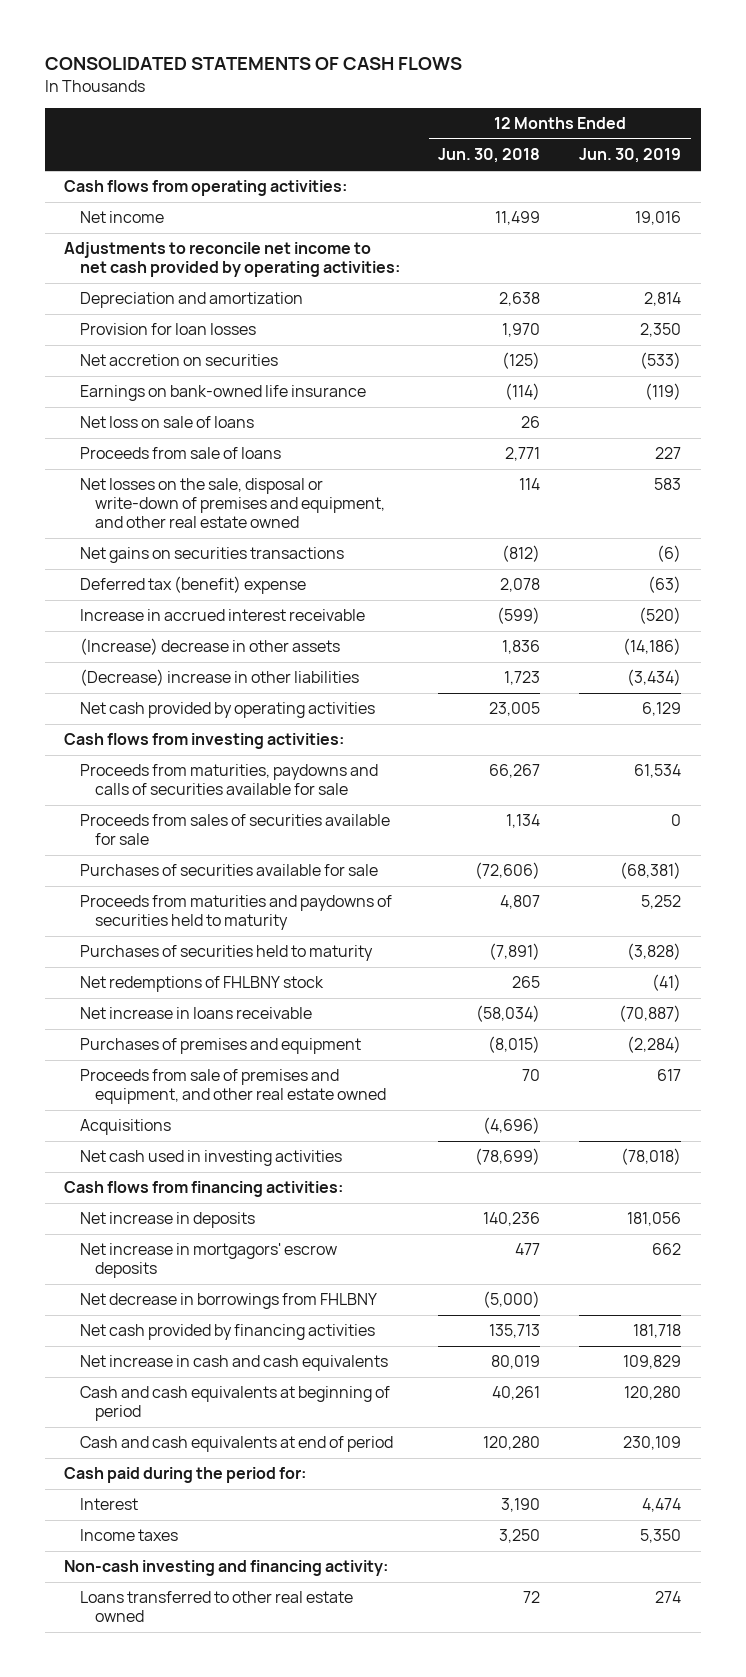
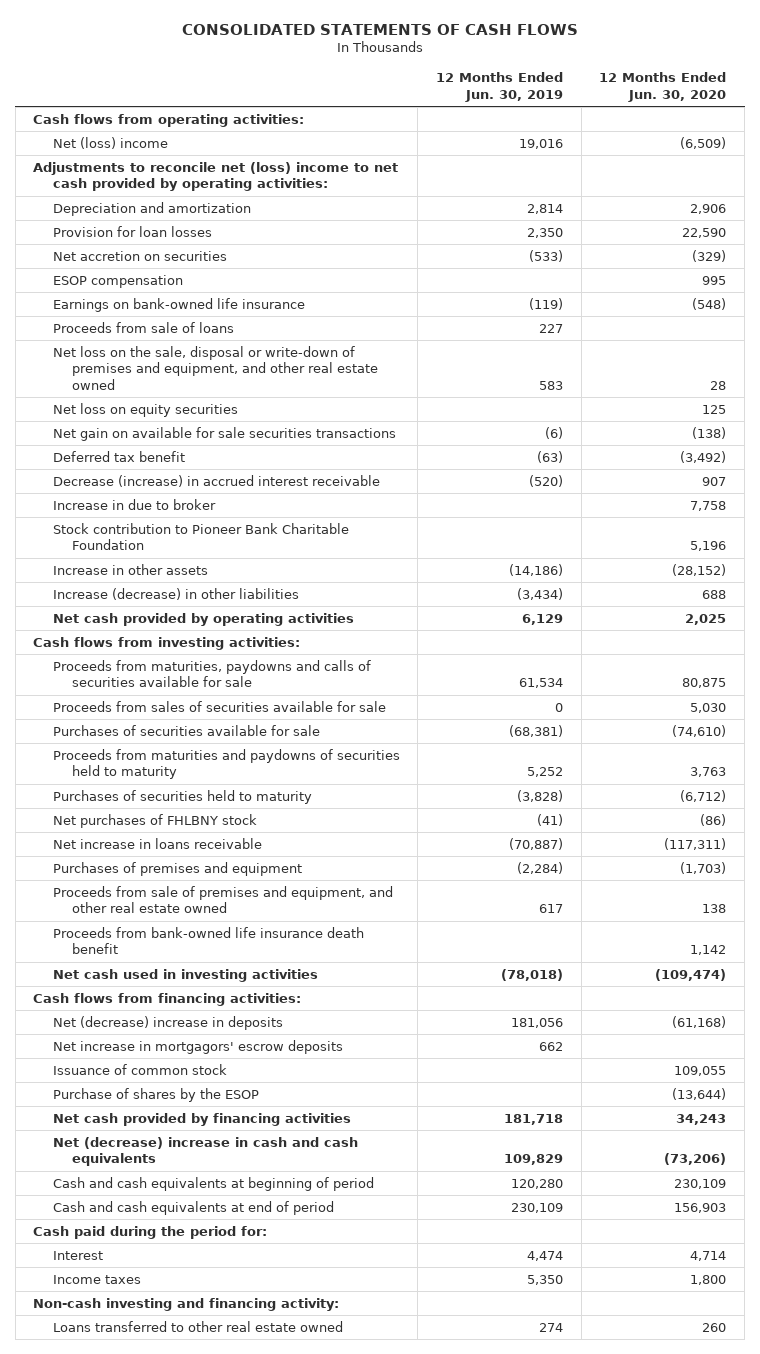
[438,148,541,164] Jun. 30, 2018 -> none
none -> [599,72,727,102] 12 Months Ended Jun. 30, 2020
[79,211,164,224] Net income -> [52,136,168,149] Net (loss) income
[64,242,400,278] Adjustments to reconcile net income to net cash provided by operating activities: -> [33,161,399,192] Adjustments to reconcile net (loss) income to net cash provided by operating activities:
none -> [52,274,183,288] ESOP compensation
[79,416,254,429] Net loss on sale of loans -> none
[79,478,385,529] Net losses on the sale, disposal or write-down of premises and equipment, and other real estate owned -> [52,345,379,390] Net loss on the sale, disposal or write-down of premises and equipment, and other real estate owned
none -> [52,402,238,417] Net loss on equity securities
[79,547,344,564] Net gains on securities transactions -> [52,426,396,441] Net gain on available for sale securities transactions
[79,576,306,595] Deferred tax (benefit) expense -> [52,450,185,462] Deferred tax benefit
[79,609,365,622] Increase in accrued interest receivable -> [52,474,380,487] Decrease (increase) in accrued interest receivable
none -> [52,498,216,510] Increase in due to broker
none -> [52,522,349,551] Stock contribution to Pioneer Bank Charitable Foundation
[79,638,340,656] (Increase) decrease in other assets -> [52,563,208,575] Increase in other assets
[79,669,359,687] (Decrease) increase in other liabilities -> [52,587,299,600] Increase (decrease) in other liabilities
[79,976,324,993] Net redemptions of FHLBNY stock -> [52,813,257,828] Net purchases of FHLBNY stock
[79,1119,171,1136] Acquisitions -> none
none -> [52,926,364,955] Proceeds from bank-owned life insurance death benefit
[79,1212,255,1229] Net increase in deposits -> [52,1015,283,1030] Net (decrease) increase in deposits
[79,1293,377,1310] Net decrease in borrowings from FHLBNY -> none
none -> [52,1063,227,1075] Issuance of common stock
none -> [52,1087,259,1102] Purchase of shares by the ESOP
[79,1355,388,1372] Net increase in cash and cash equivalents -> [52,1136,358,1167] Net (decrease) increase in cash and cash equivalents

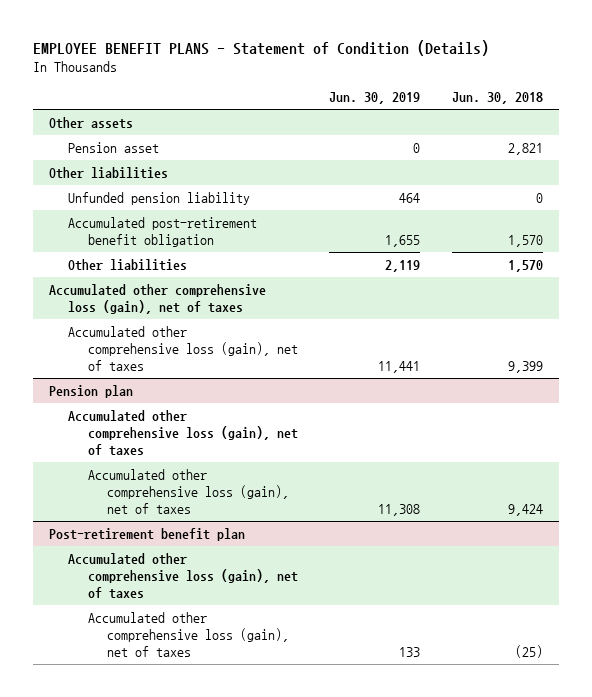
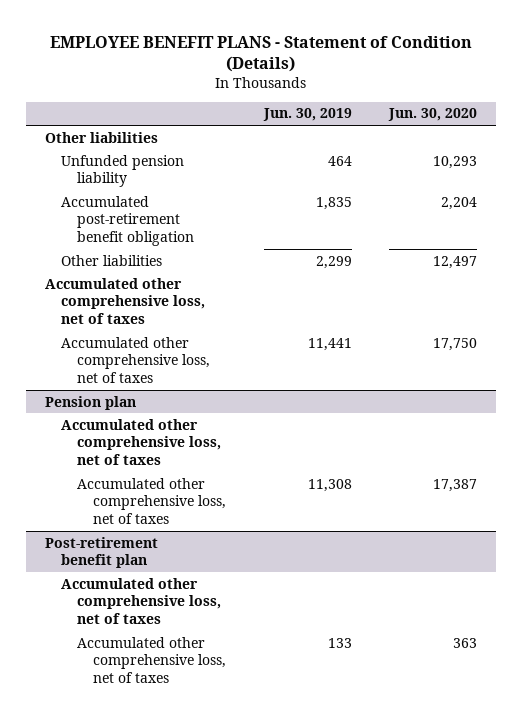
[452,92,544,105] Jun. 30, 2018 -> none
none -> [388,108,478,122] Jun. 30, 2020
[48,116,133,129] Other assets -> none
[68,141,160,153] Pension asset -> none
[385,234,421,247] 1,655 -> [315,196,352,210] 1,835
[385,259,421,272] 2,119 -> [315,255,352,269] 2,299
[48,283,266,314] Accumulated other comprehensive loss (gain), net of taxes -> [44,277,205,325] Accumulated other comprehensive loss, net of taxes
[68,325,298,372] Accumulated other comprehensive loss (gain), net of taxes -> [60,336,210,384] Accumulated other comprehensive loss, net of taxes
[68,409,298,457] Accumulated other comprehensive loss (gain), net of taxes -> [60,418,221,466] Accumulated other comprehensive loss, net of taxes
[87,468,289,515] Accumulated other comprehensive loss (gain), net of taxes -> [76,477,226,525] Accumulated other comprehensive loss, net of taxes
[68,552,298,600] Accumulated other comprehensive loss (gain), net of taxes -> [60,577,221,625] Accumulated other comprehensive loss, net of taxes
[87,611,289,658] Accumulated other comprehensive loss (gain), net of taxes -> [76,636,226,684] Accumulated other comprehensive loss, net of taxes

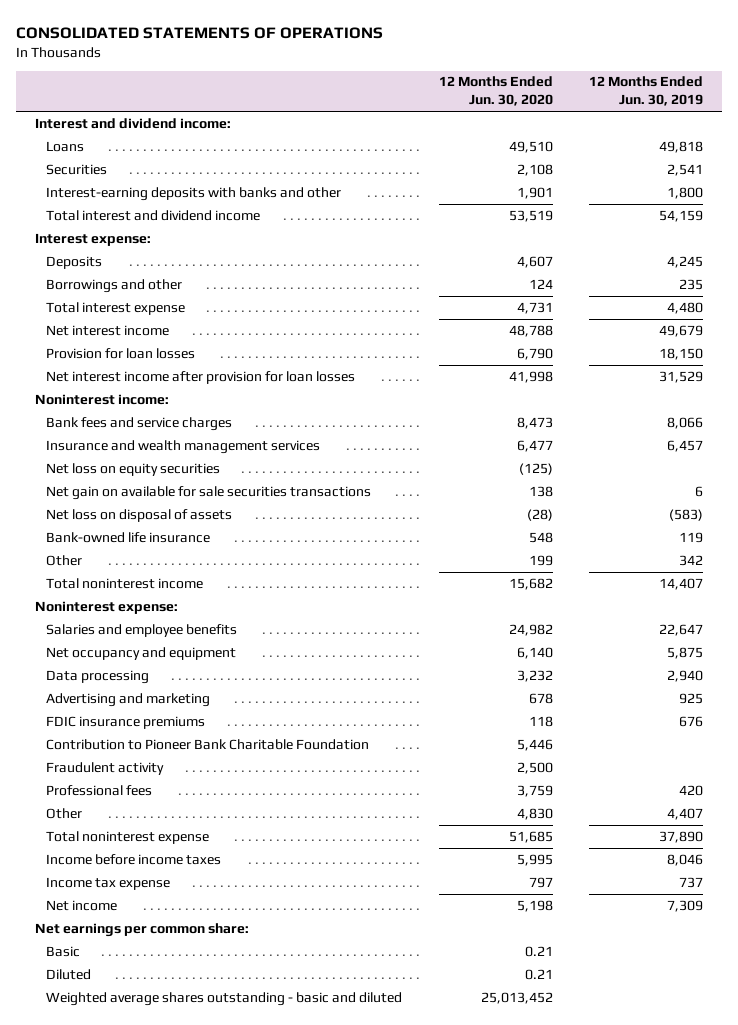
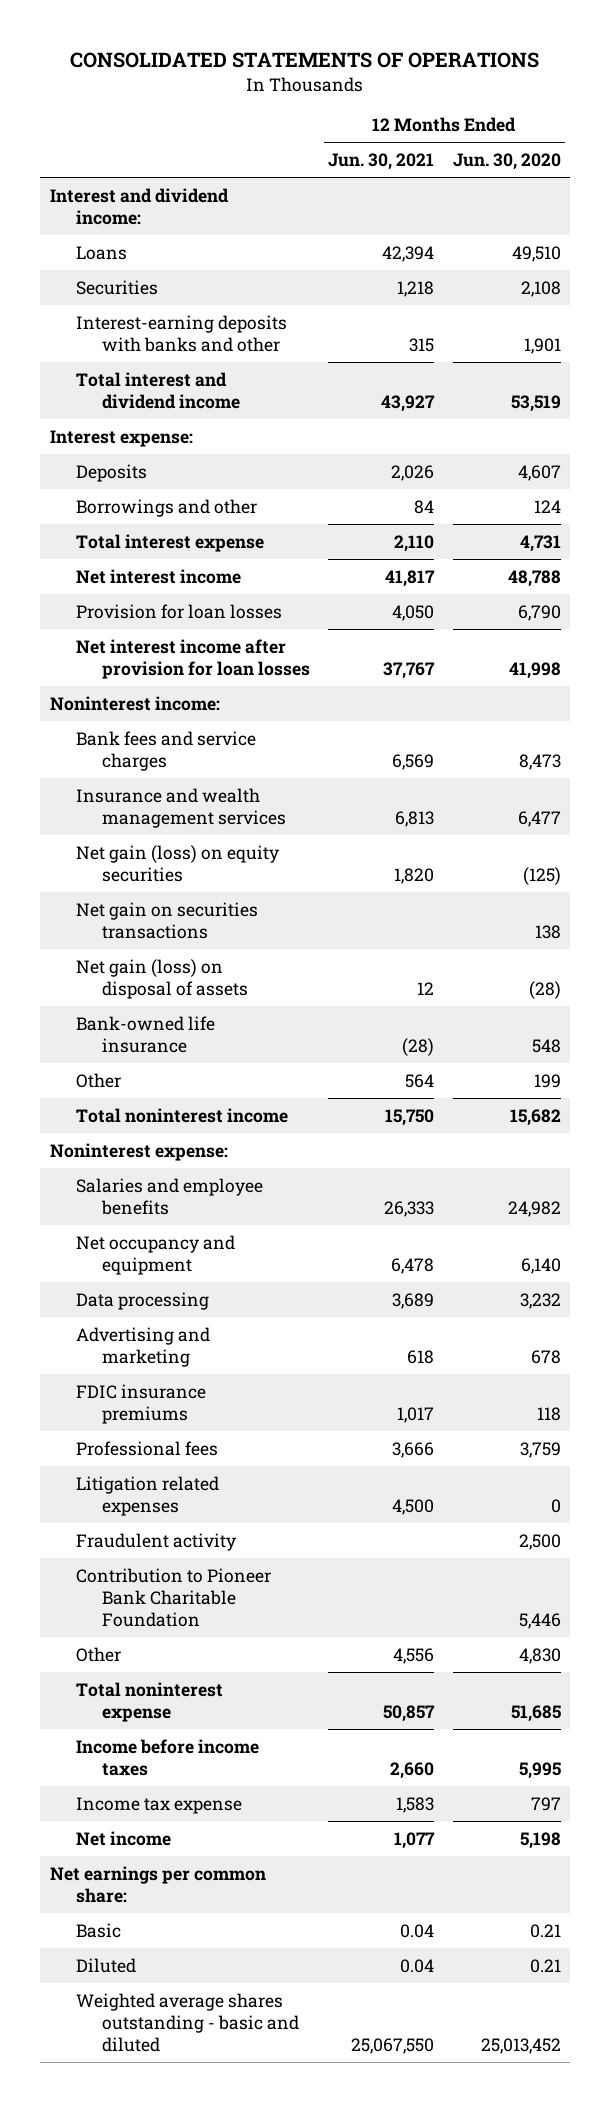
[589,76,704,107] 12 Months Ended Jun. 30, 2019 -> none
none -> [328,153,435,171] Jun. 30, 2021
[45,462,220,476] Net loss on equity securities -> [75,844,279,882] Net gain (loss) on equity securities
[45,485,371,500] Net gain on available for sale securities transactions -> [75,901,258,939] Net gain on securities transactions
[45,508,232,522] Net loss on disposal of assets -> [75,958,248,999] Net gain (loss) on disposal of assets
none -> [75,1475,219,1516] Litigation related expenses
[45,761,164,775] Fraudulent activity -> [75,1532,236,1551] Fraudulent activity
[45,738,369,750] Contribution to Pioneer Bank Charitable Foundation -> [75,1567,271,1628] Contribution to Pioneer Bank Charitable Foundation

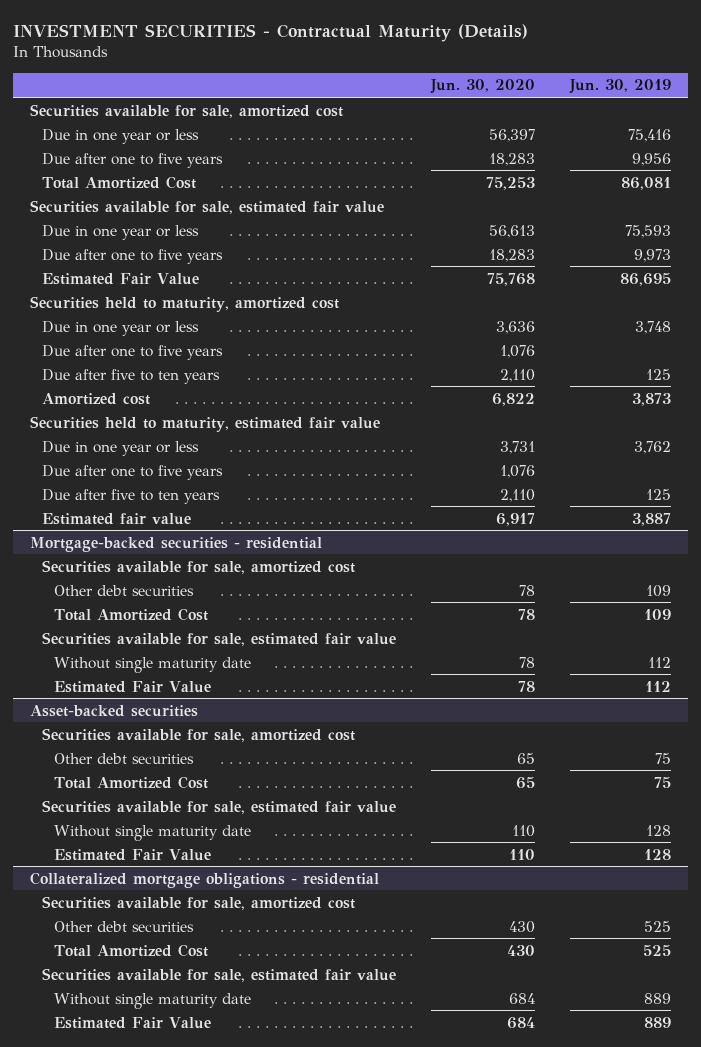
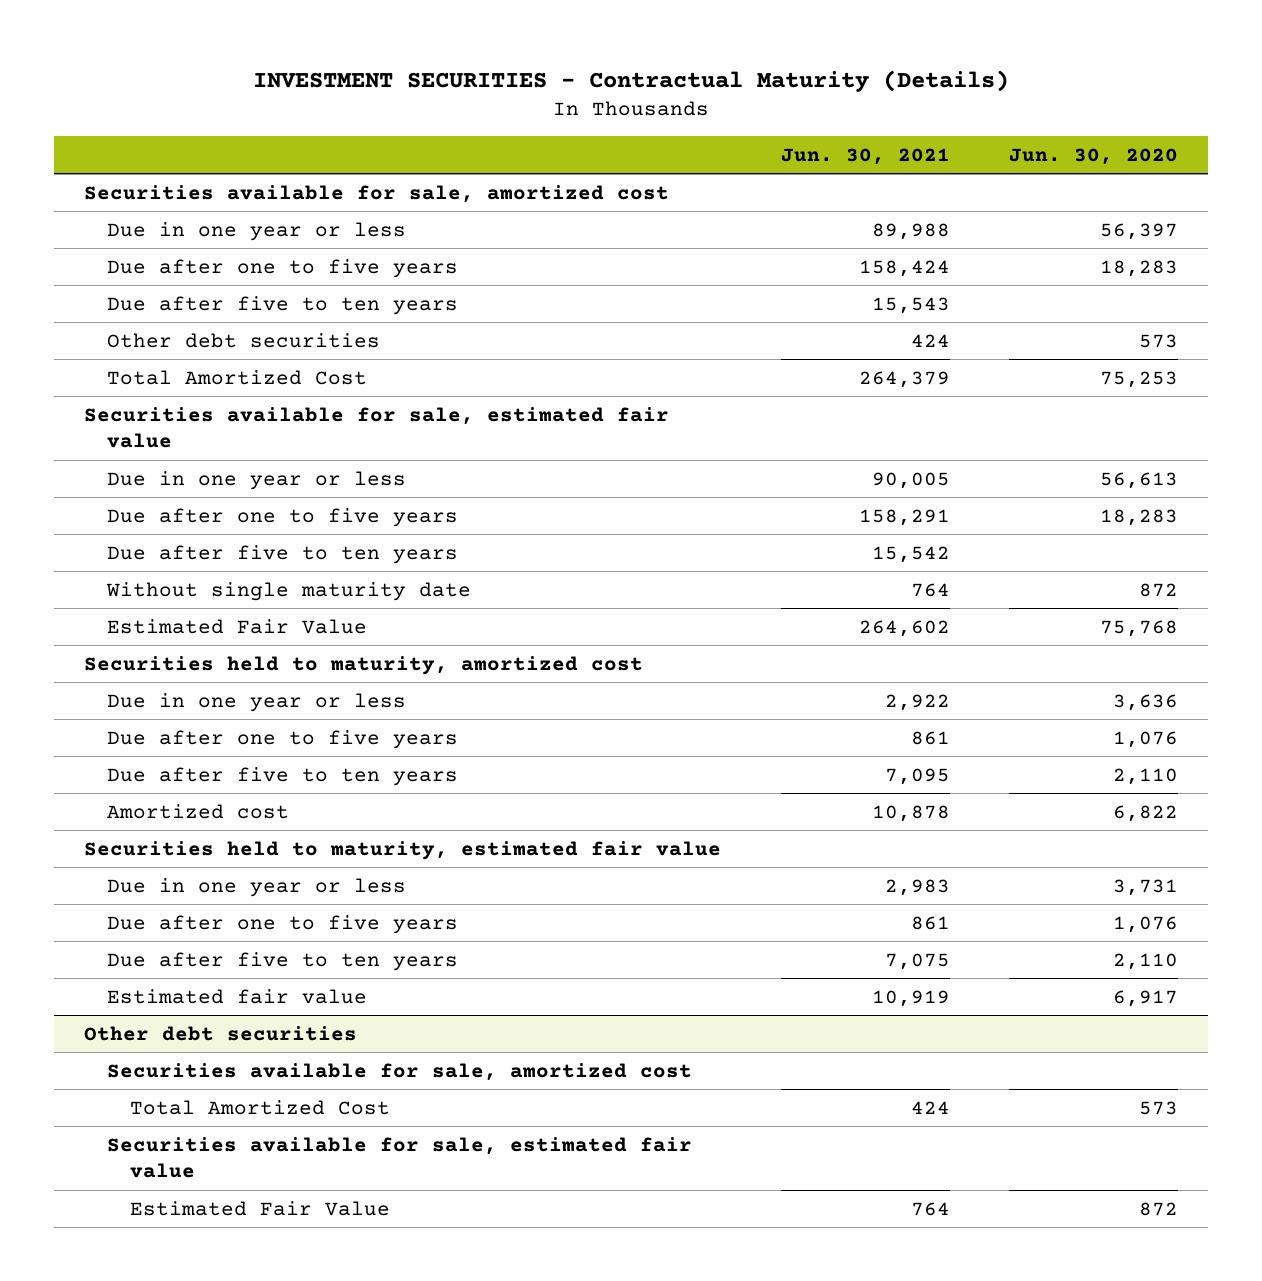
[568,79,671,95] Jun. 30, 2019 -> none
none -> [780,147,950,165] Jun. 30, 2021
none -> [107,295,459,315] Due after five to ten years
none -> [107,332,381,348] Other debt securities
none -> [107,544,459,564] Due after five to ten years
none -> [106,581,472,601] Without single maturity date
[30,536,323,552] Mortgage-backed securities - residential -> none
[42,559,356,574] Securities available for sale, amortized cost -> none
[54,584,195,596] Other debt securities -> none
[54,607,209,621] Total Amortized Cost -> none
[42,631,397,646] Securities available for sale, estimated fair value -> none
[54,656,252,673] Without single maturity date -> none
[54,680,212,693] Estimated Fair Value -> none
[30,704,199,717] Asset-backed securities -> none
[42,727,356,742] Securities available for sale, amortized cost -> none
[54,752,195,764] Other debt securities -> none
[54,775,209,789] Total Amortized Cost -> none
[42,799,397,814] Securities available for sale, estimated fair value -> none
[54,824,252,841] Without single maturity date -> none
[54,848,212,861] Estimated Fair Value -> none
[30,871,380,888] Collateralized mortgage obligations - residential -> none
none -> [84,1025,358,1041] Other debt securities
[54,920,195,932] Other debt securities -> none
[506,944,535,956] 430 -> [1139,1100,1179,1115] 573
[54,992,252,1009] Without single maturity date -> none
[506,1016,535,1029] 684 -> [1139,1201,1179,1216] 872

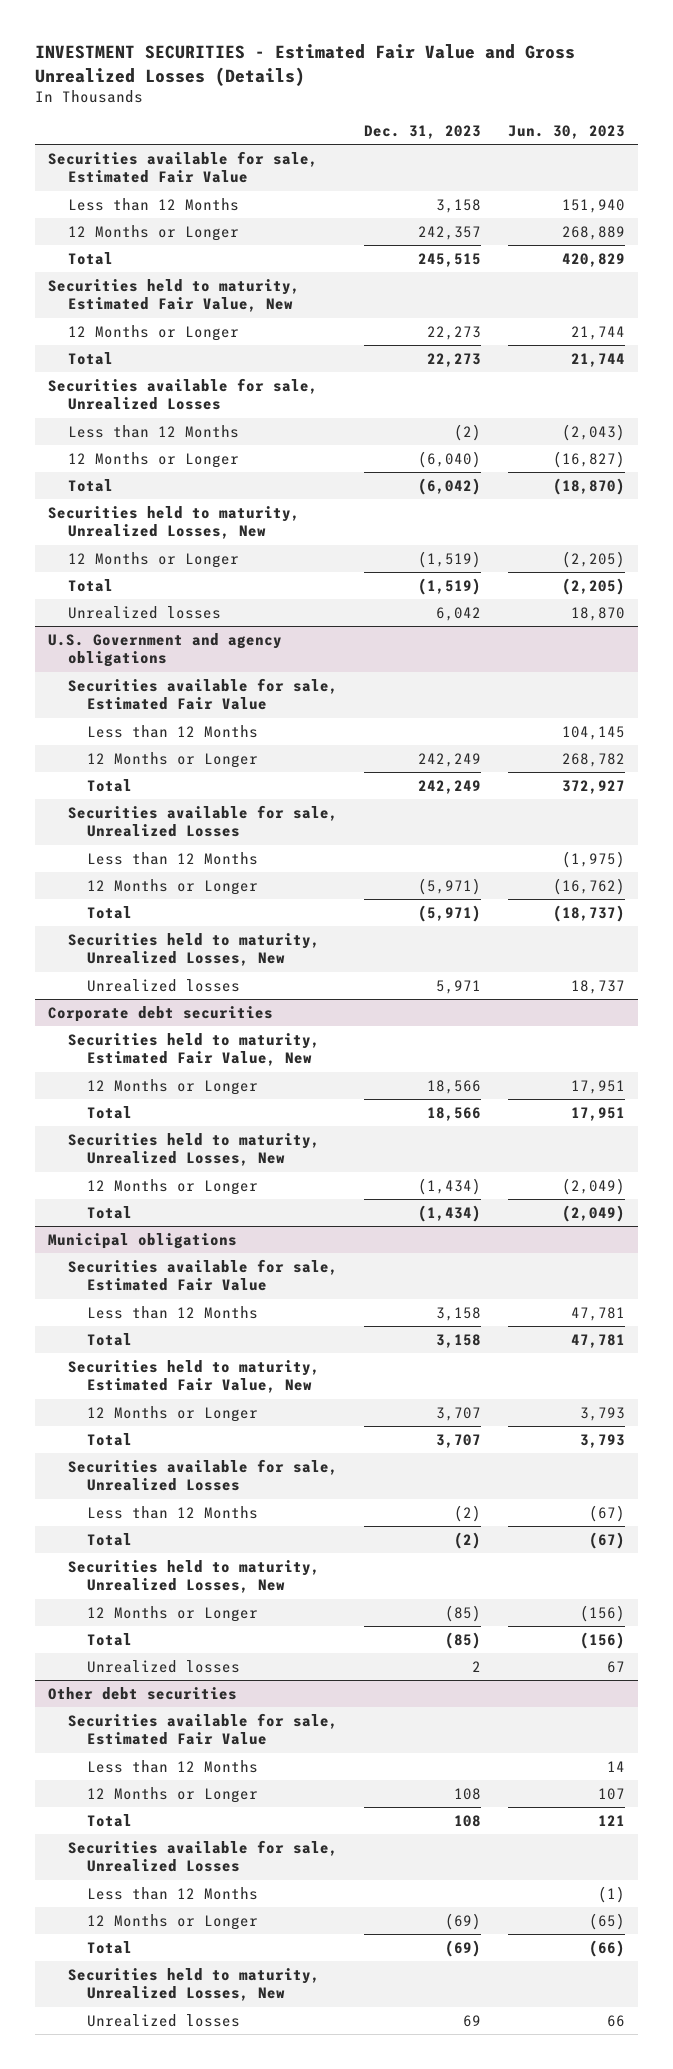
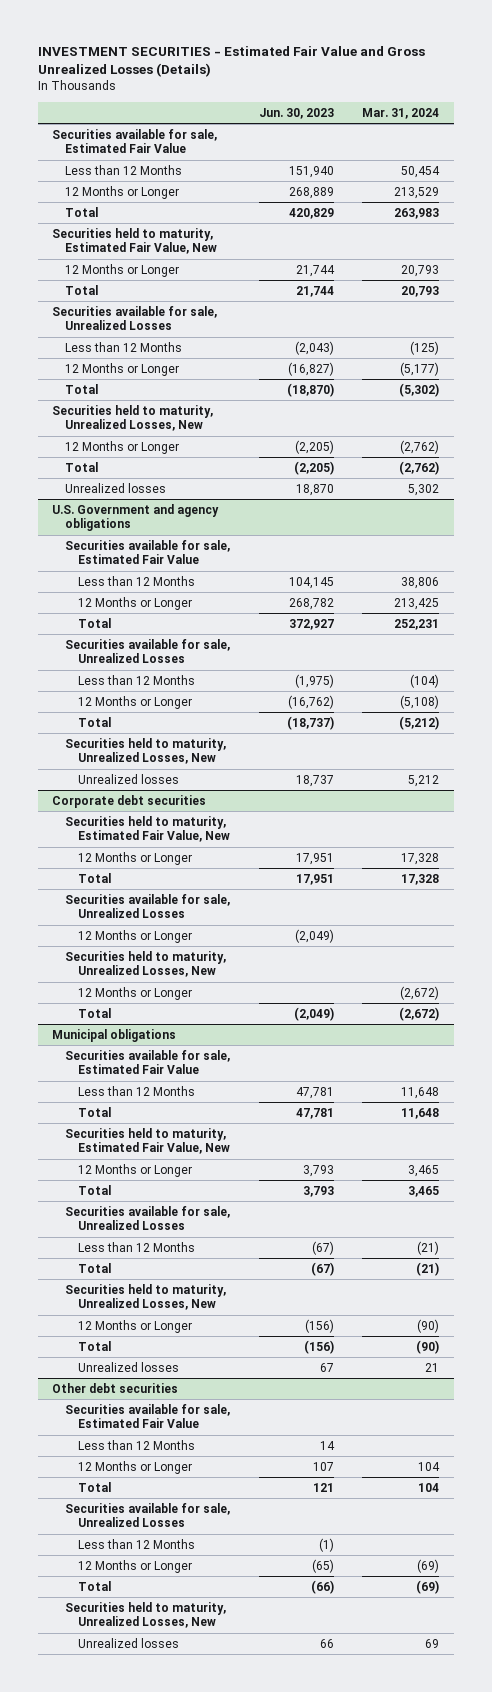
[364,124,482,139] Dec. 31, 2023 -> none
none -> [362,107,440,119] Mar. 31, 2024
none -> [65,893,231,919] Securities available for sale, Unrealized Losses
[67,1132,320,1167] Securities held to maturity, Unrealized Losses, New -> [65,950,227,978] Securities held to maturity, Unrealized Losses, New
none -> [77,986,192,1000] 12 Months or Longer

